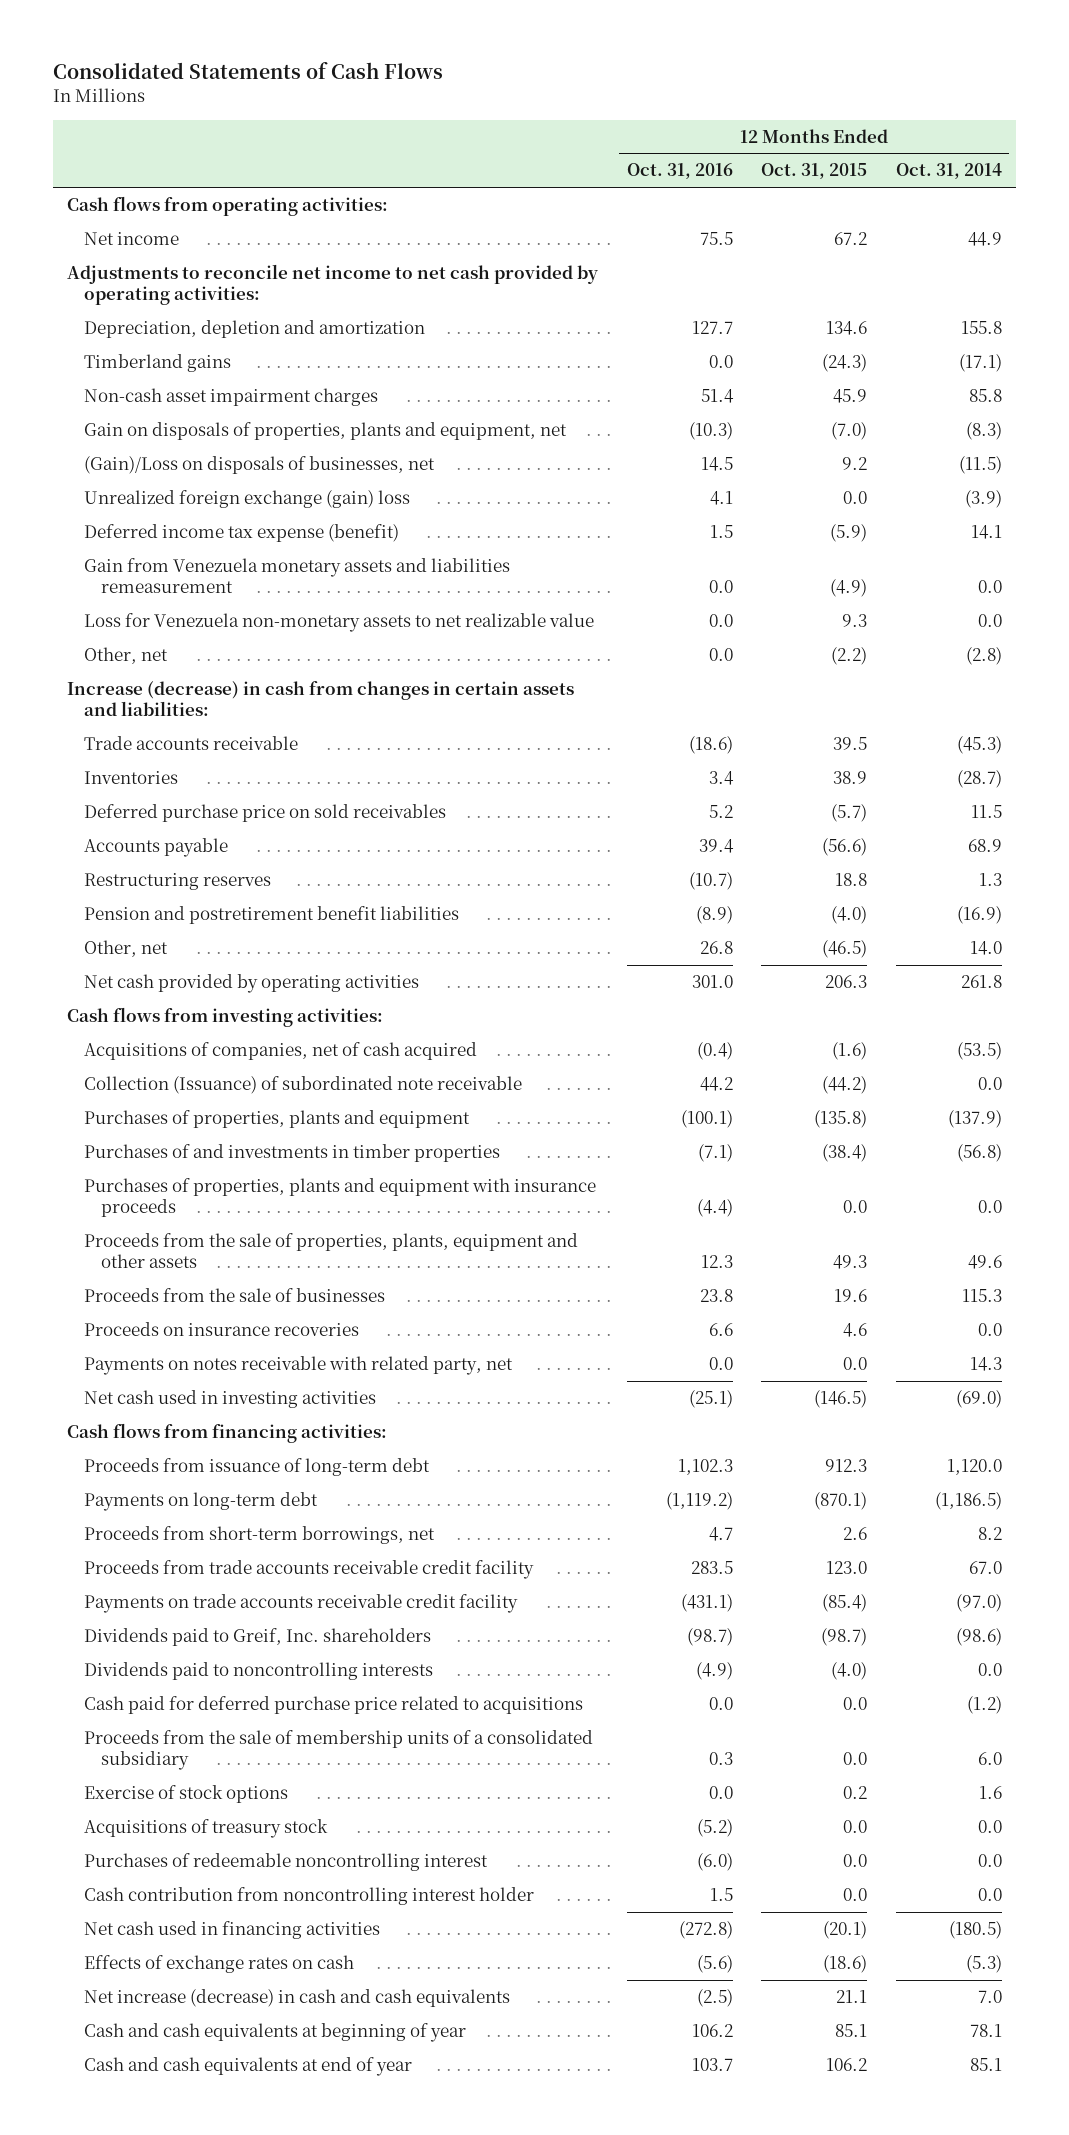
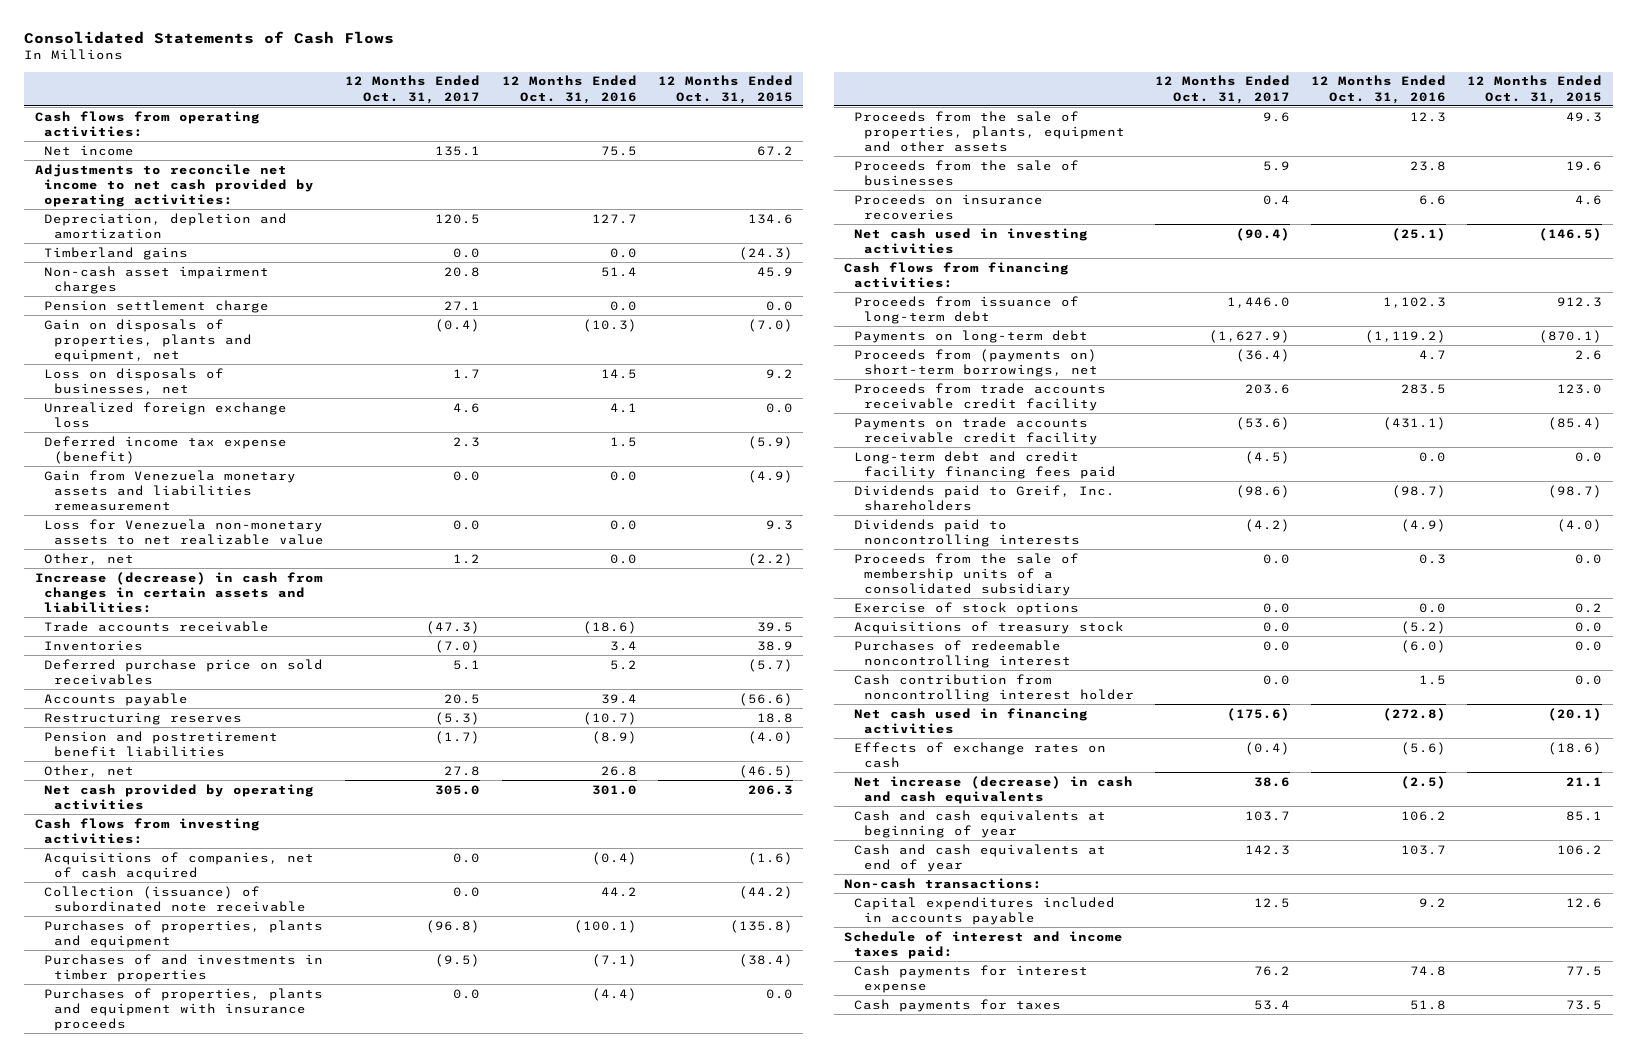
[895,163,1002,180] Oct. 31, 2014 -> none
none -> [345,75,481,104] 12 Months Ended Oct. 31, 2017
none -> [44,299,270,313] Pension settlement charge
[84,456,436,475] (Gain)/Loss on disposals of businesses, net -> [44,367,225,395] Loss on disposals of businesses, net
[84,490,411,509] Unrealized foreign exchange (gain) loss -> [44,401,288,428] Unrealized foreign exchange loss
[84,1076,523,1095] Collection (Issuance) of subordinated note receivable -> [44,885,307,912] Collection (issuance) of subordinated note receivable
[84,1356,514,1376] Payments on notes receivable with related party, net -> none
[84,1526,436,1545] Proceeds from short-term borrowings, net -> [854,348,1099,377] Proceeds from (payments on) short-term borrowings, net
none -> [854,450,1117,479] Long-term debt and credit facility financing fees paid
[84,1696,584,1715] Cash paid for deferred purchase price related to acquisitions -> none
none -> [844,877,1043,889] Non-cash transactions:
none -> [854,896,1116,925] Capital expenditures included in accounts payable
none -> [844,930,1124,959] Schedule of interest and income taxes paid:
none -> [854,964,1089,993] Cash payments for interest expense
none -> [854,998,1062,1012] Cash payments for taxes

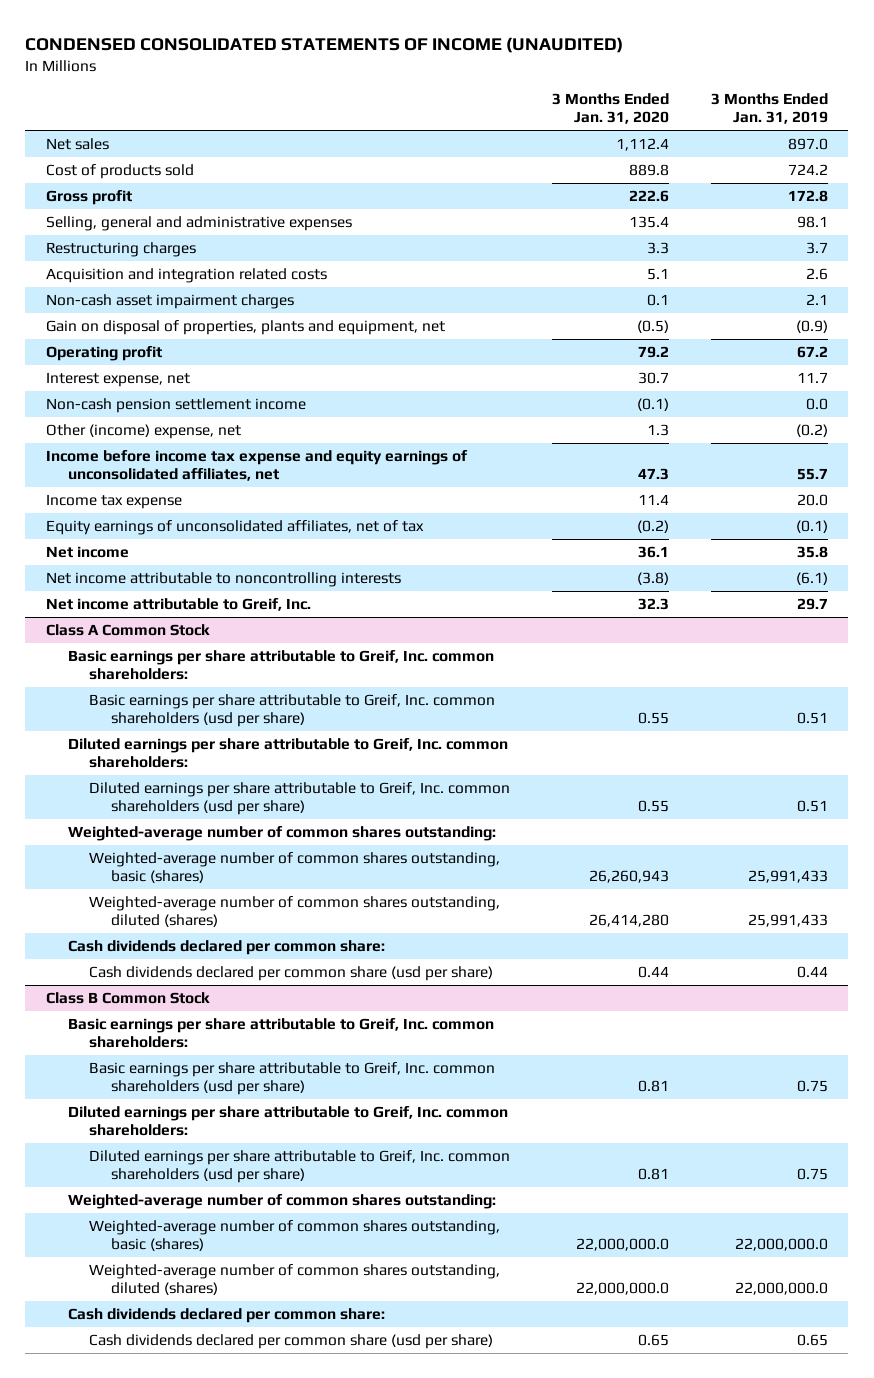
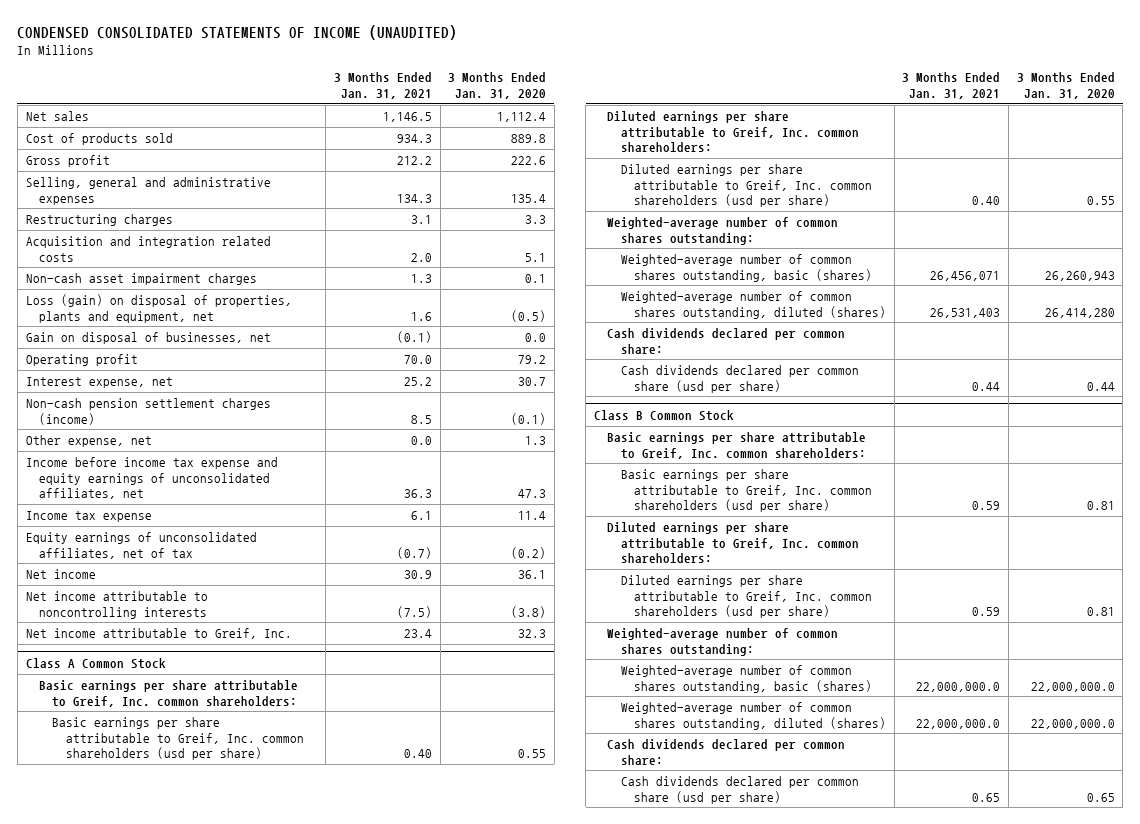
[710,93,828,125] 3 Months Ended Jan. 31, 2019 -> none
none -> [333,72,432,100] 3 Months Ended Jan. 31, 2021
[46,319,446,335] Gain on disposal of properties, plants and equipment, net -> [25,293,292,323] Loss (gain) on disposal of properties, plants and equipment, net
none -> [25,331,271,344] Gain on disposal of businesses, net
[46,397,307,413] Non-cash pension settlement income -> [25,397,271,425] Non-cash pension settlement charges (income)
[46,423,242,439] Other (income) expense, net -> [25,434,152,447] Other expense, net

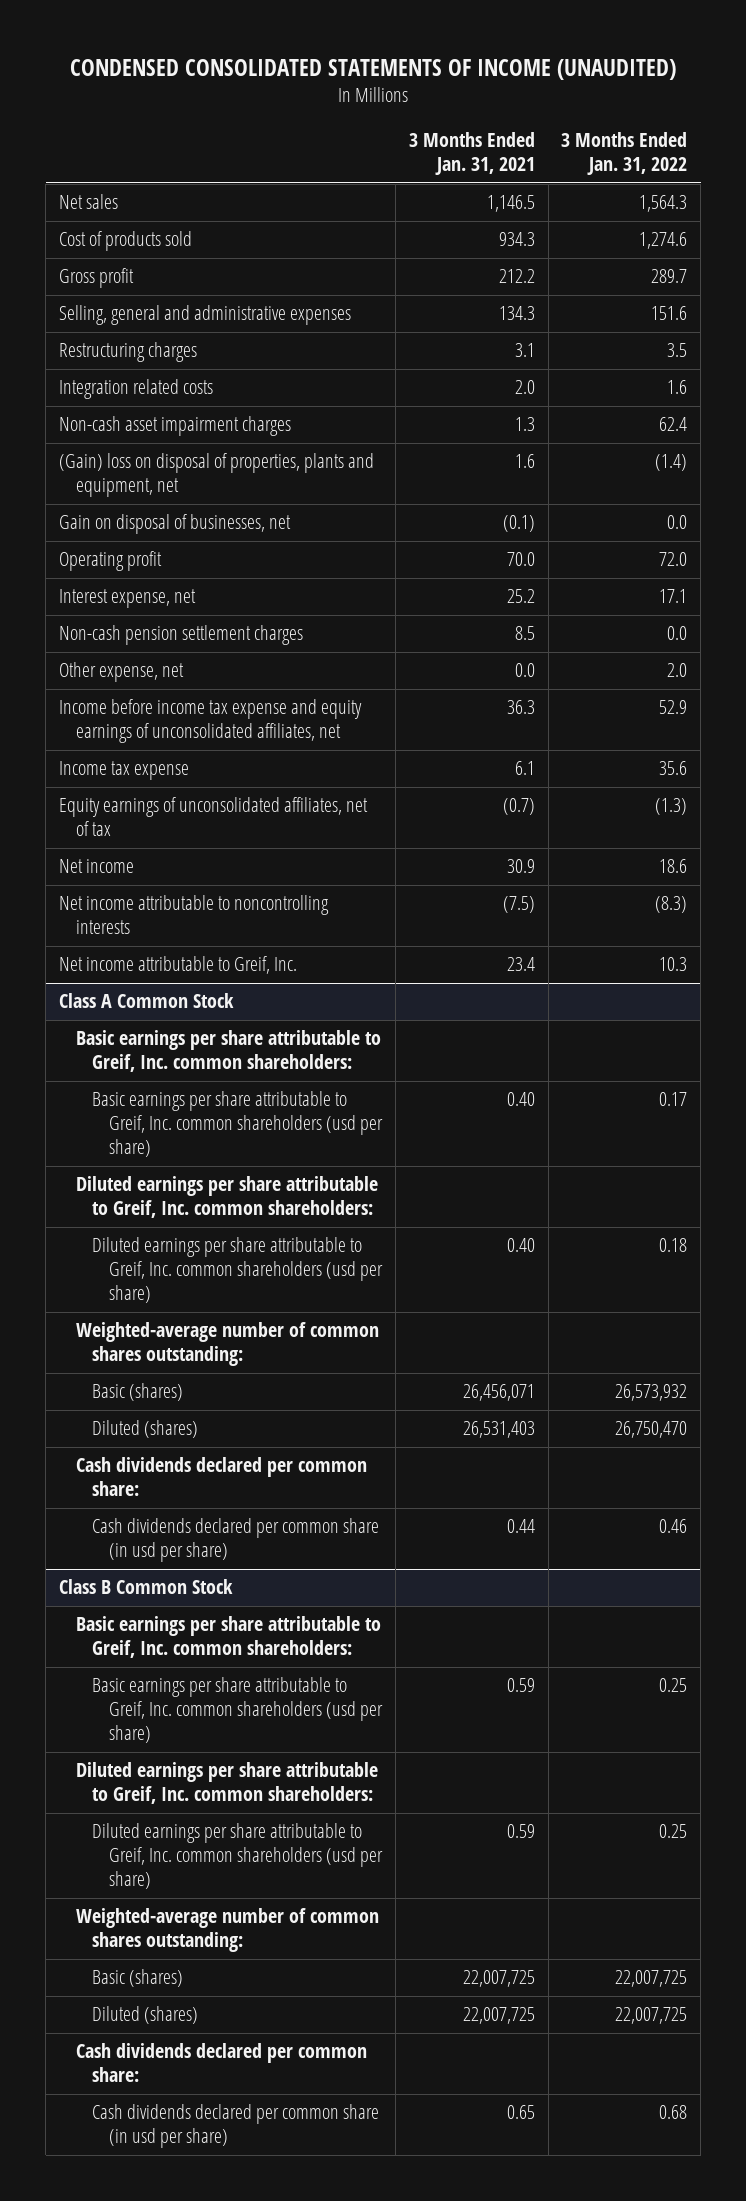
[448,72,547,100] 3 Months Ended Jan. 31, 2020 -> none
none -> [561,132,688,176] 3 Months Ended Jan. 31, 2022
[25,235,271,262] Acquisition and integration related costs -> [59,379,214,400] Integration related costs
[25,293,292,323] Loss (gain) on disposal of properties, plants and equipment, net -> [59,453,375,498] (Gain) loss on disposal of properties, plants and equipment, net
[25,397,271,425] Non-cash pension settlement charges (income) -> [59,625,304,646] Non-cash pension settlement charges
[620,253,872,282] Weighted-average number of common shares outstanding, basic (shares) -> [92,1383,184,1402] Basic (shares)
[620,290,886,319] Weighted-average number of common shares outstanding, diluted (shares) -> [92,1420,199,1439] Diluted (shares)
[620,364,859,393] Cash dividends declared per common share (usd per share) -> [92,1518,380,1563] Cash dividends declared per common share (in usd per share)
[620,664,872,693] Weighted-average number of common shares outstanding, basic (shares) -> [92,1969,184,1988] Basic (shares)
[916,681,1001,692] 22,000,000.0 -> [462,1970,535,1988] 22,007,725
[620,701,886,730] Weighted-average number of common shares outstanding, diluted (shares) -> [92,2006,199,2025] Diluted (shares)
[916,718,1001,729] 22,000,000.0 -> [462,2007,535,2025] 22,007,725
[620,775,859,804] Cash dividends declared per common share (usd per share) -> [92,2104,380,2149] Cash dividends declared per common share (in usd per share)

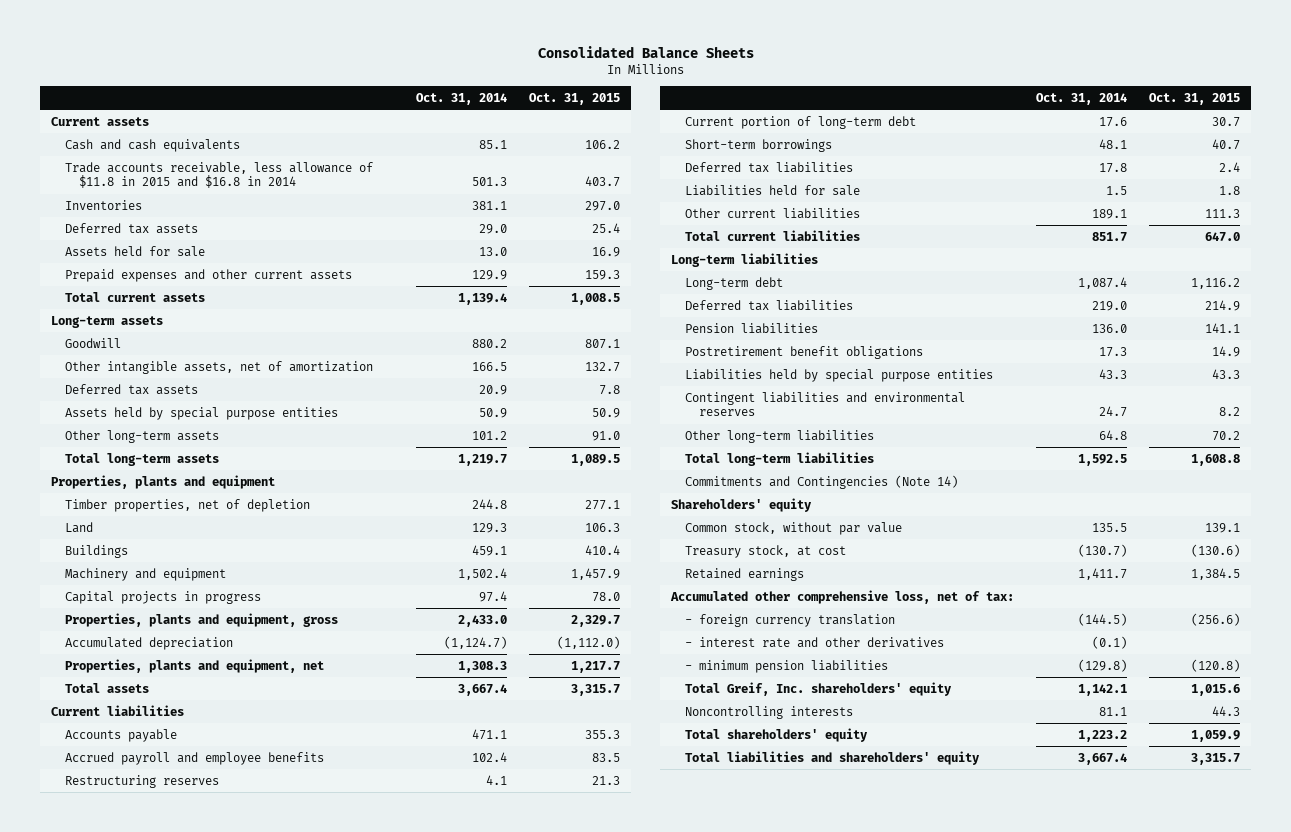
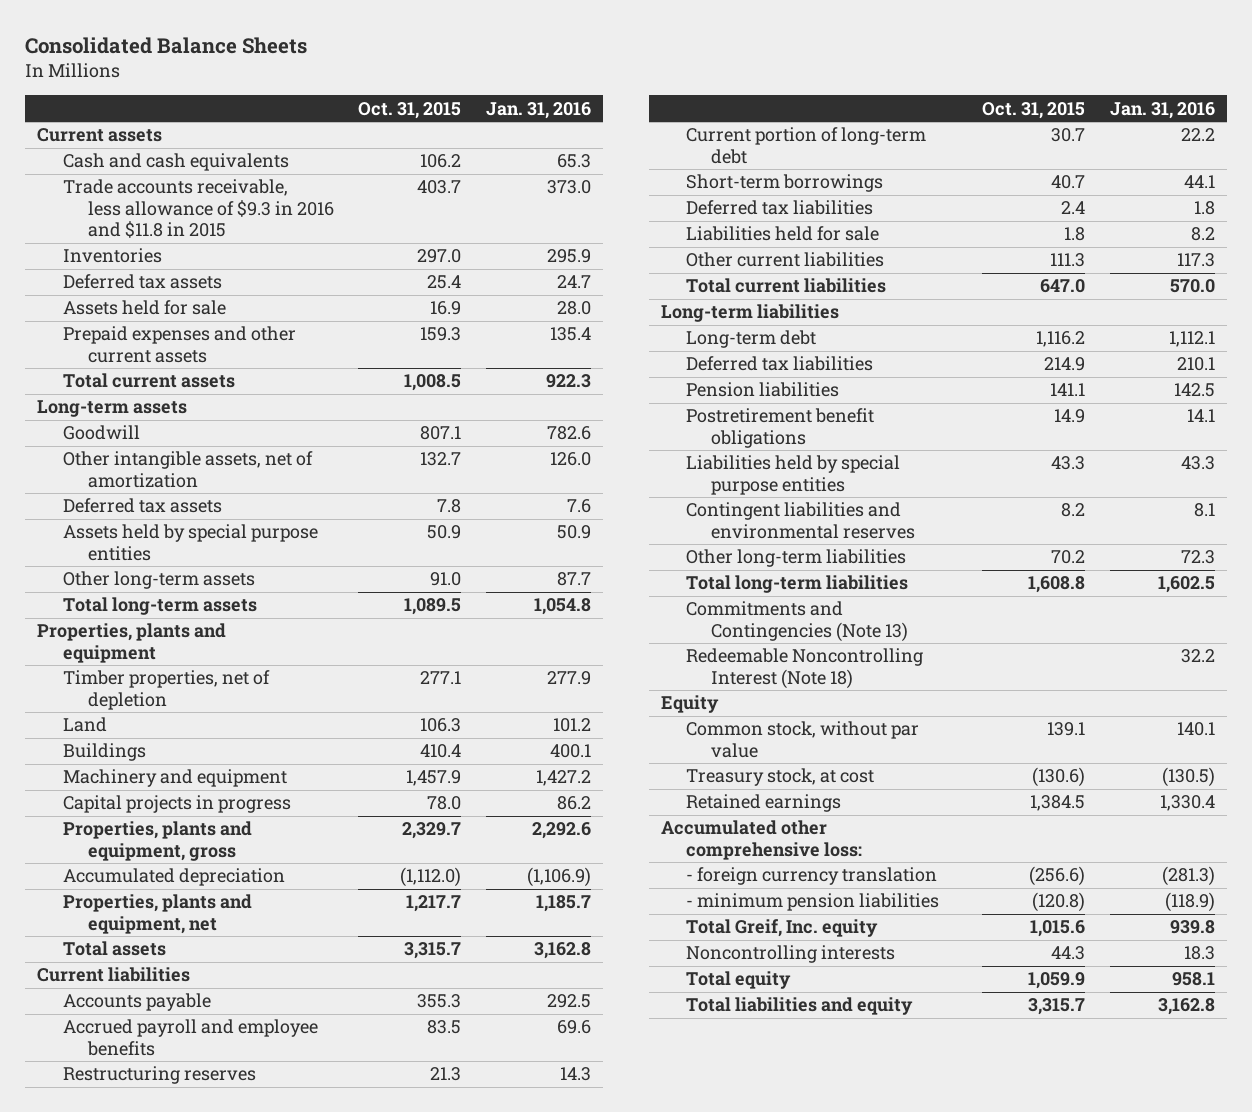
[415,92,507,105] Oct. 31, 2014 -> none
none -> [486,101,592,119] Jan. 31, 2016
[65,161,374,189] Trade accounts receivable, less allowance of $11.8 in 2015 and $16.8 in 2014 -> [62,179,334,239] Trade accounts receivable, less allowance of $9.3 in 2016 and $11.8 in 2015
[685,474,959,489] Commitments and Contingencies (Note 14) -> [686,601,909,642] Commitments and Contingencies (Note 13)
none -> [686,648,924,689] Redeemable Noncontrolling Interest (Note 18)
[671,497,813,512] Shareholders' equity -> [660,695,719,714] Equity
[670,589,1015,604] Accumulated other comprehensive loss, net of tax: -> [660,820,863,860] Accumulated other comprehensive loss:
[685,636,945,648] - interest rate and other derivatives -> none
[685,681,953,696] Total Greif, Inc. shareholders' equity -> [686,919,879,938] Total Greif, Inc. equity
[685,727,869,742] Total shareholders' equity -> [686,971,792,990] Total equity
[685,750,981,765] Total liabilities and shareholders' equity -> [686,997,914,1016] Total liabilities and equity

